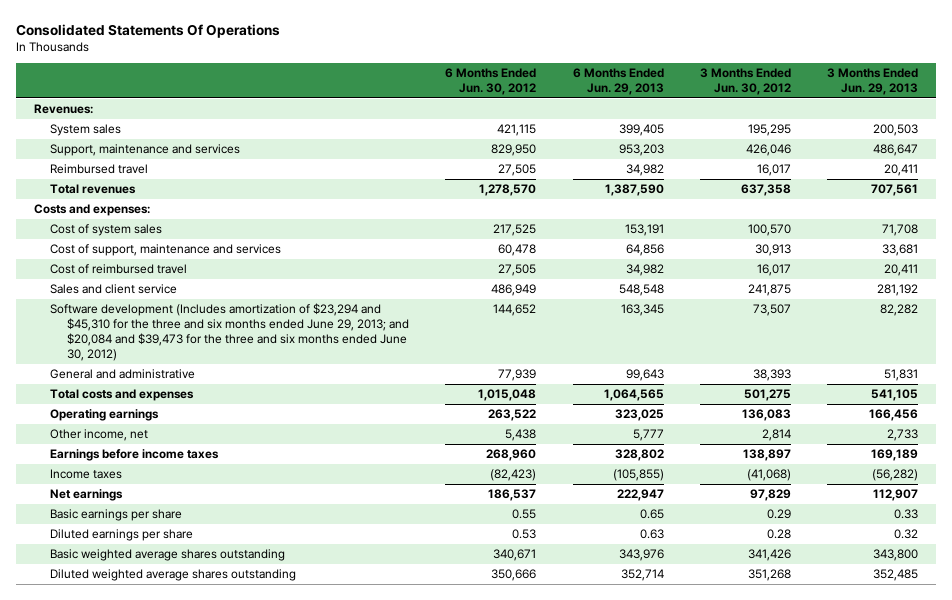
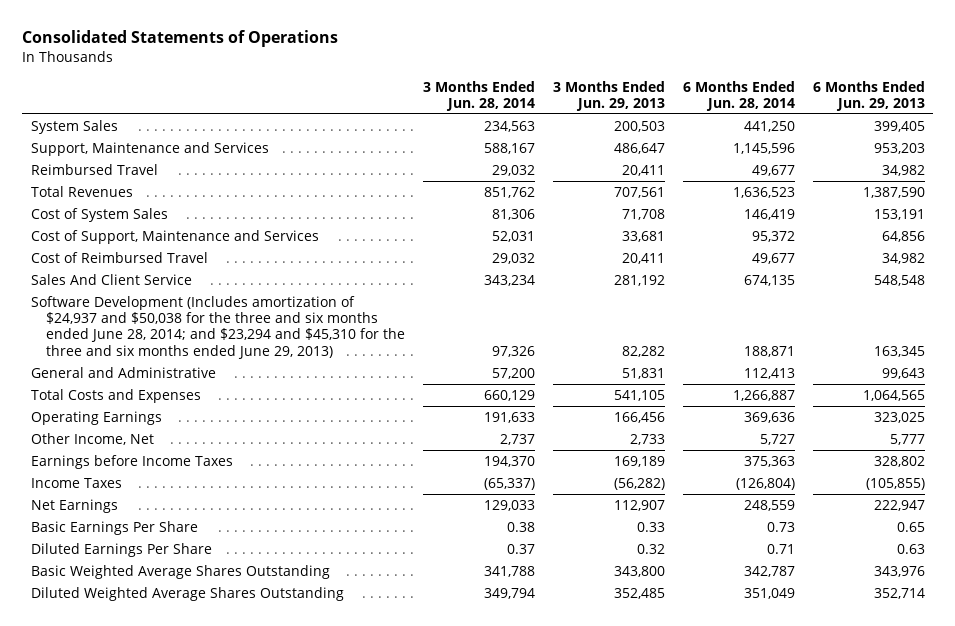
[15,23,280,38] Consolidated Statements Of Operations -> [21,30,338,48] Consolidated Statements of Operations
[445,68,537,96] 6 Months Ended Jun. 30, 2012 -> none
[699,68,791,96] 3 Months Ended Jun. 30, 2012 -> none
none -> [422,80,535,111] 3 Months Ended Jun. 28, 2014
none -> [682,80,795,111] 6 Months Ended Jun. 28, 2014
[33,104,93,115] Revenues: -> none
[33,204,150,217] Costs and expenses: -> none
[50,124,122,137] System sales -> [30,119,118,134] System Sales
[50,144,241,157] Support, maintenance and services -> [30,141,269,156] Support, Maintenance and Services
[50,164,149,175] Reimbursed travel -> [30,163,158,175] Reimbursed Travel
[50,184,137,195] Total revenues -> [30,185,133,197] Total Revenues
[50,224,163,237] Cost of system sales -> [30,207,168,222] Cost of System Sales
[50,244,282,257] Cost of support, maintenance and services -> [30,229,319,244] Cost of Support, Maintenance and Services
[50,264,188,275] Cost of reimbursed travel -> [30,251,208,263] Cost of Reimbursed Travel
[50,284,178,295] Sales and client service -> [30,273,192,285] Sales And Client Service
[50,303,410,362] Software development (Includes amortization of $23,294 and $45,310 for the three and six months ended June 29, 2013; and $20,084 and $39,473 for the three and six months ended June 30, 2012) -> [30,295,406,359] Software Development (Includes amortization of $24,937 and $50,038 for the three and six months ended June 28, 2014; and $23,294 and $45,310 for the three and six months ended June 29, 2013)
[50,369,196,380] General and administrative -> [30,366,216,378] General and Administrative
[50,389,195,402] Total costs and expenses -> [30,388,201,403] Total Costs and Expenses
[50,409,160,422] Operating earnings -> [30,410,162,425] Operating Earnings
[50,429,149,442] Other income, net -> [30,432,154,445] Other Income, Net
[50,449,220,462] Earnings before income taxes -> [30,454,233,469] Earnings before Income Taxes
[50,469,123,480] Income taxes -> [30,477,122,488] Income Taxes
[50,489,124,502] Net earnings -> [30,498,118,513] Net Earnings
[50,509,183,522] Basic earnings per share -> [30,520,198,535] Basic Earnings Per Share
[50,529,194,542] Diluted earnings per share -> [30,542,212,557] Diluted Earnings Per Share
[50,549,286,562] Basic weighted average shares outstanding -> [30,564,330,579] Basic Weighted Average Shares Outstanding
[50,569,297,582] Diluted weighted average shares outstanding -> [30,586,344,601] Diluted Weighted Average Shares Outstanding

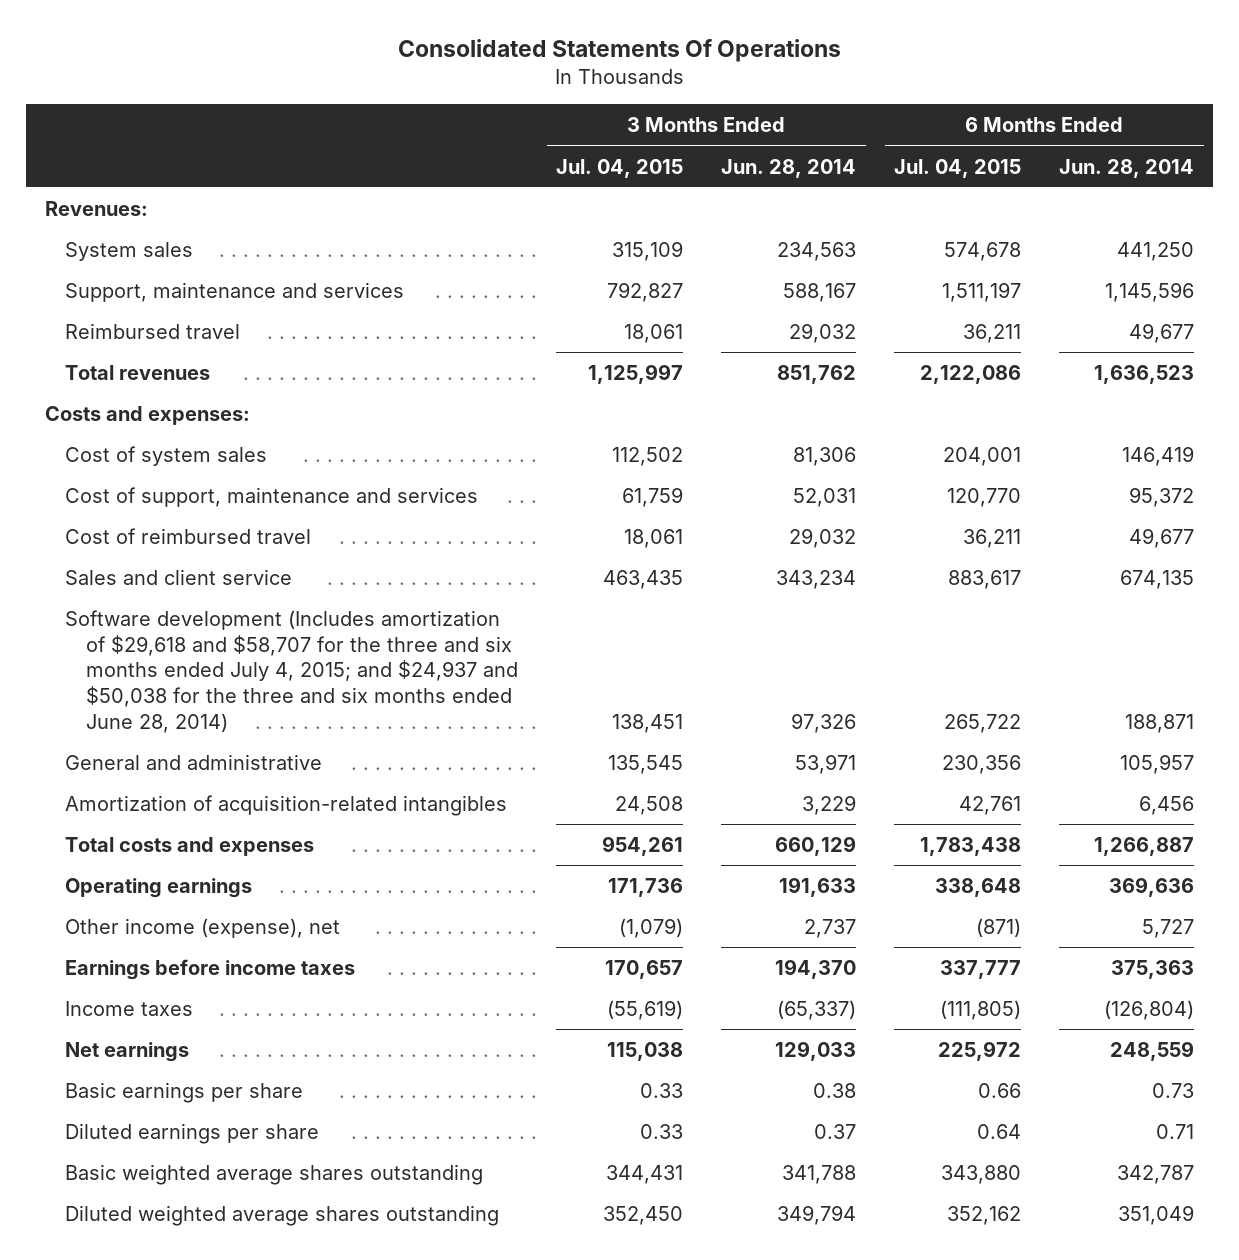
[21,30,338,48] Consolidated Statements of Operations -> [397,39,841,63] Consolidated Statements Of Operations
[552,80,665,111] 3 Months Ended Jun. 29, 2013 -> none
[812,80,925,111] 6 Months Ended Jun. 29, 2013 -> none
none -> [556,158,684,178] Jul. 04, 2015
none -> [894,158,1022,178] Jul. 04, 2015
none -> [44,201,148,217] Revenues:
[30,119,118,134] System Sales -> [65,242,194,262] System sales
[30,141,269,156] Support, Maintenance and Services -> [65,282,405,303] Support, maintenance and services
[30,163,158,175] Reimbursed Travel -> [65,323,241,340] Reimbursed travel
[30,185,133,197] Total Revenues -> [65,365,211,381] Total revenues
none -> [44,406,250,426] Costs and expenses:
[30,207,168,222] Cost of System Sales -> [65,446,268,467] Cost of system sales
[30,229,319,244] Cost of Support, Maintenance and Services -> [65,487,479,508] Cost of support, maintenance and services
[30,251,208,263] Cost of Reimbursed Travel -> [65,528,312,545] Cost of reimbursed travel
[30,273,192,285] Sales And Client Service -> [65,569,293,586] Sales and client service
[30,295,406,359] Software Development (Includes amortization of $24,937 and $50,038 for the three and six months ended June 28, 2014; and $23,294 and $45,310 for the three and six months ended June 29, 2013) -> [65,610,519,733] Software development (Includes amortization of $29,618 and $58,707 for the three and six months ended July 4, 2015; and $24,937 and $50,038 for the three and six months ended June 28, 2014)
[30,366,216,378] General and Administrative -> [65,754,323,771] General and administrative
[491,367,535,379] 57,200 -> [795,754,857,775] 53,971
[743,367,795,379] 112,413 -> [1120,754,1195,775] 105,957
none -> [65,795,508,817] Amortization of acquisition-related intangibles
[30,388,201,403] Total Costs and Expenses -> [65,837,315,857] Total costs and expenses
[30,410,162,425] Operating Earnings -> [65,878,253,899] Operating earnings
[30,432,154,445] Other Income, Net -> [65,918,341,939] Other income (expense), net
[30,454,233,469] Earnings before Income Taxes -> [65,959,356,981] Earnings before income taxes
[30,477,122,488] Income Taxes -> [65,1001,194,1017] Income taxes
[30,498,118,513] Net Earnings -> [65,1042,190,1063] Net earnings
[30,520,198,535] Basic Earnings Per Share -> [65,1082,304,1104] Basic earnings per share
[30,542,212,557] Diluted Earnings Per Share -> [65,1123,320,1145] Diluted earnings per share
[30,564,330,579] Basic Weighted Average Shares Outstanding -> [65,1164,484,1186] Basic weighted average shares outstanding
[30,586,344,601] Diluted Weighted Average Shares Outstanding -> [65,1205,500,1227] Diluted weighted average shares outstanding

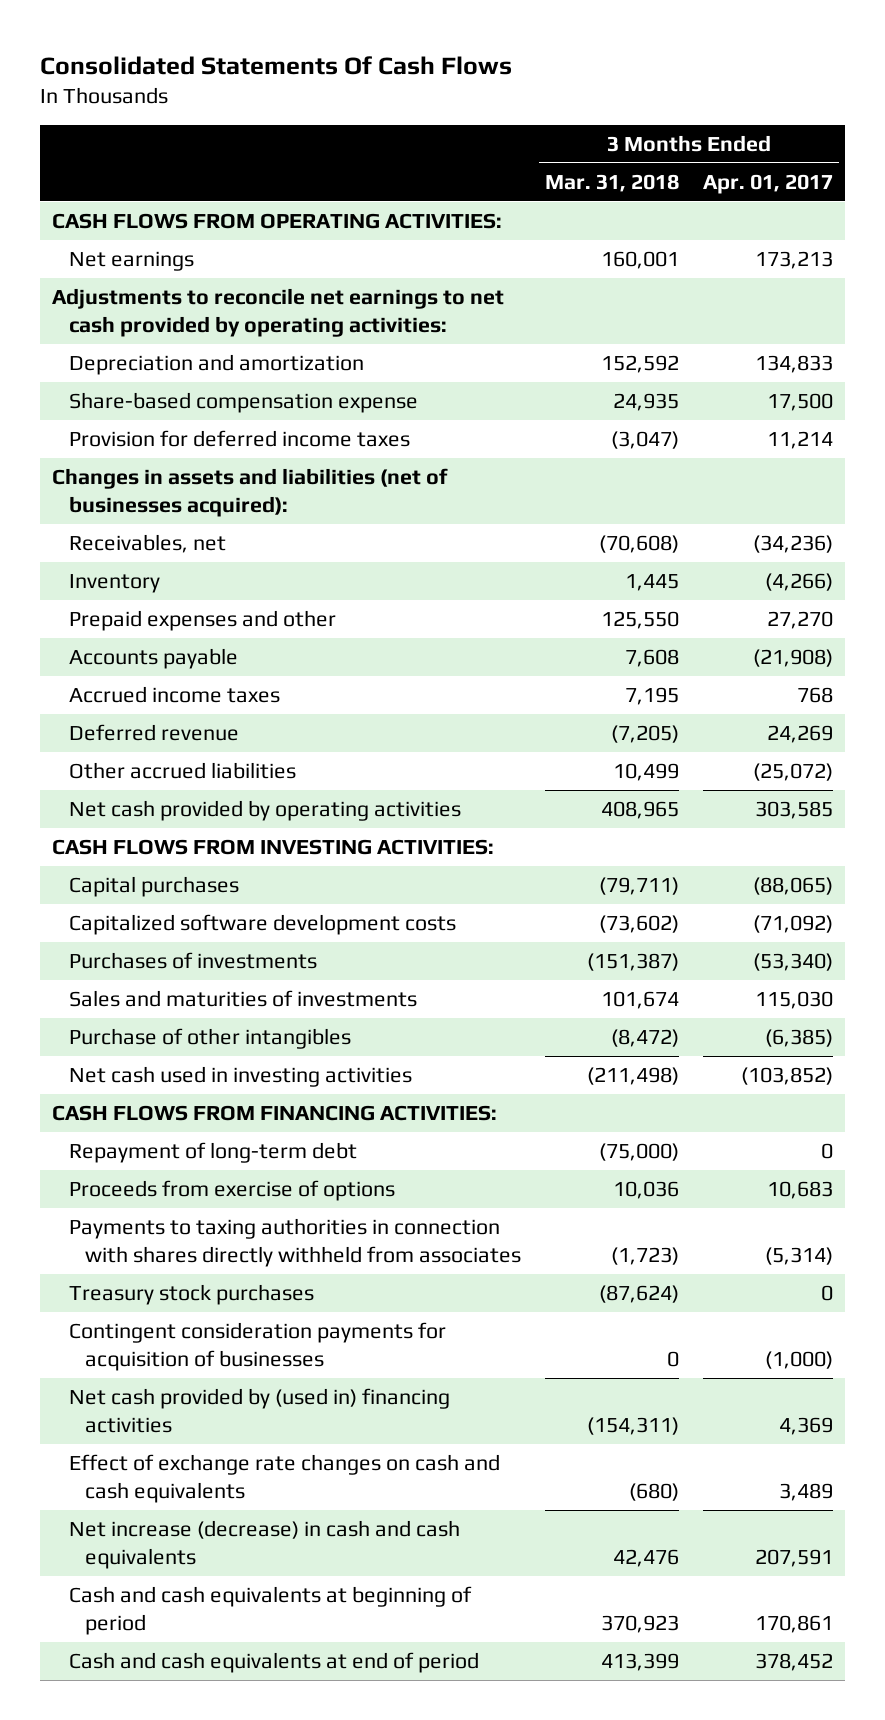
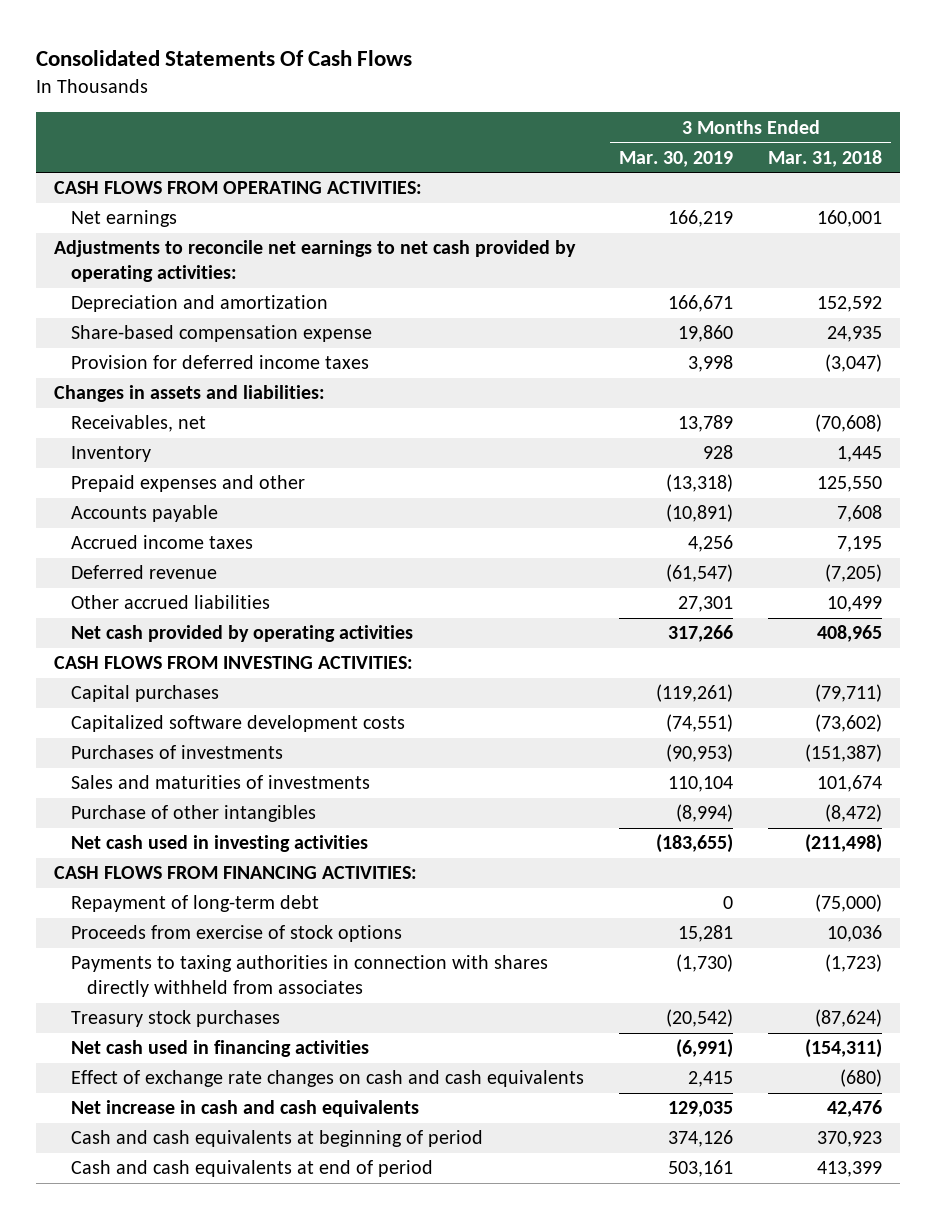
[703,173,834,194] Apr. 01, 2017 -> none
none -> [618,150,733,167] Mar. 30, 2019
[52,468,449,517] Changes in assets and liabilities (net of businesses acquired): -> [53,385,325,403] Changes in assets and liabilities:
[68,1180,395,1202] Proceeds from exercise of options -> [70,925,402,943] Proceeds from exercise of stock options
[68,1322,446,1371] Contingent consideration payments for acquisition of businesses -> none
[68,1388,450,1433] Net cash provided by (used in) financing activities -> [70,1040,369,1058] Net cash used in financing activities
[68,1520,460,1569] Net increase (decrease) in cash and cash equivalents -> [70,1100,419,1118] Net increase in cash and cash equivalents

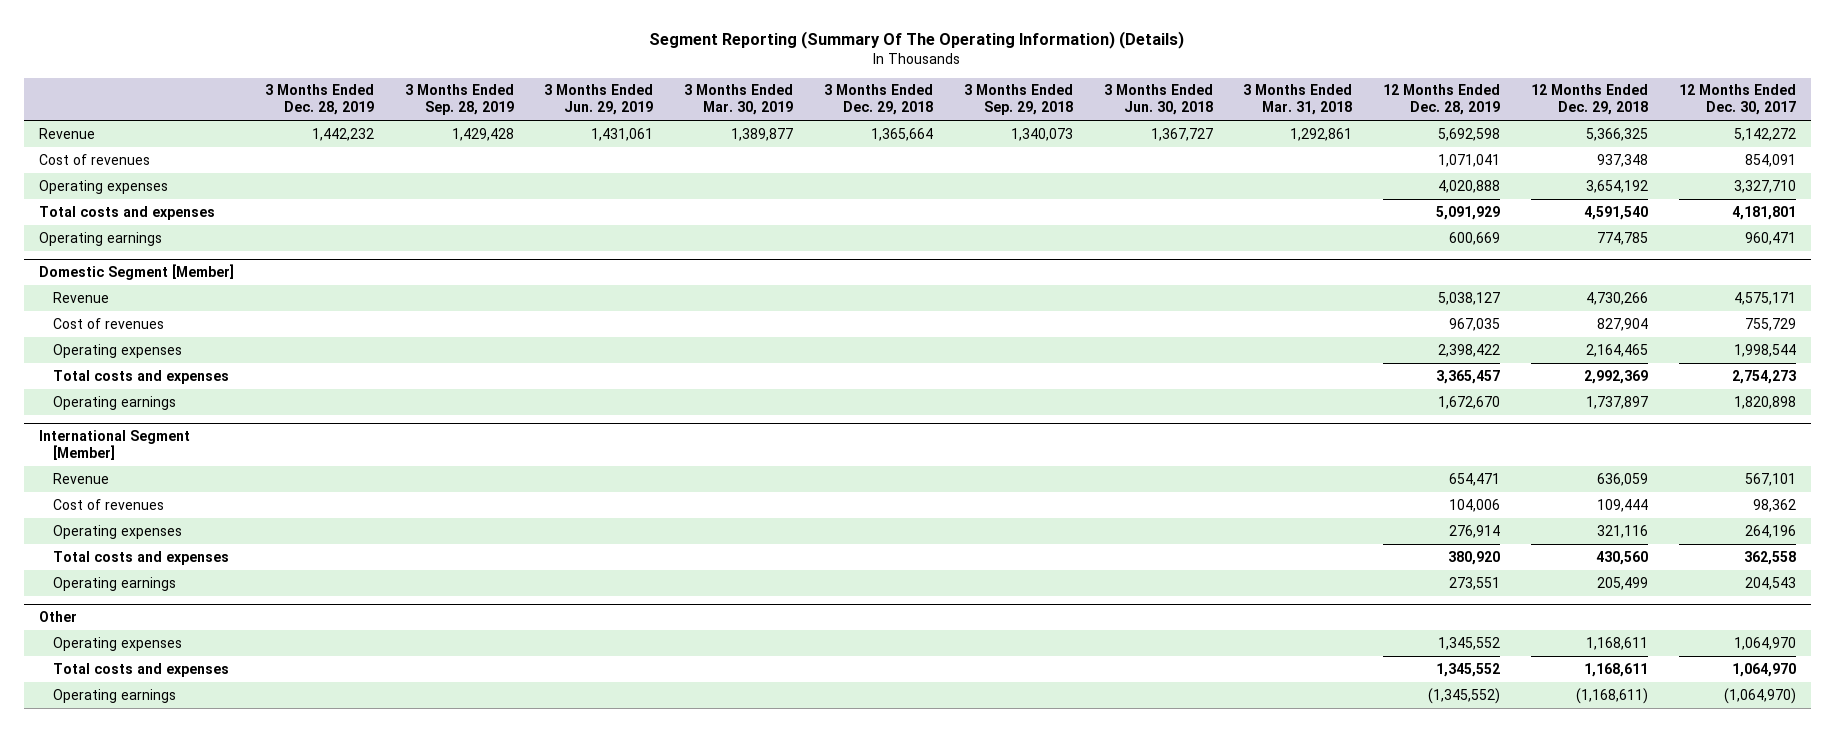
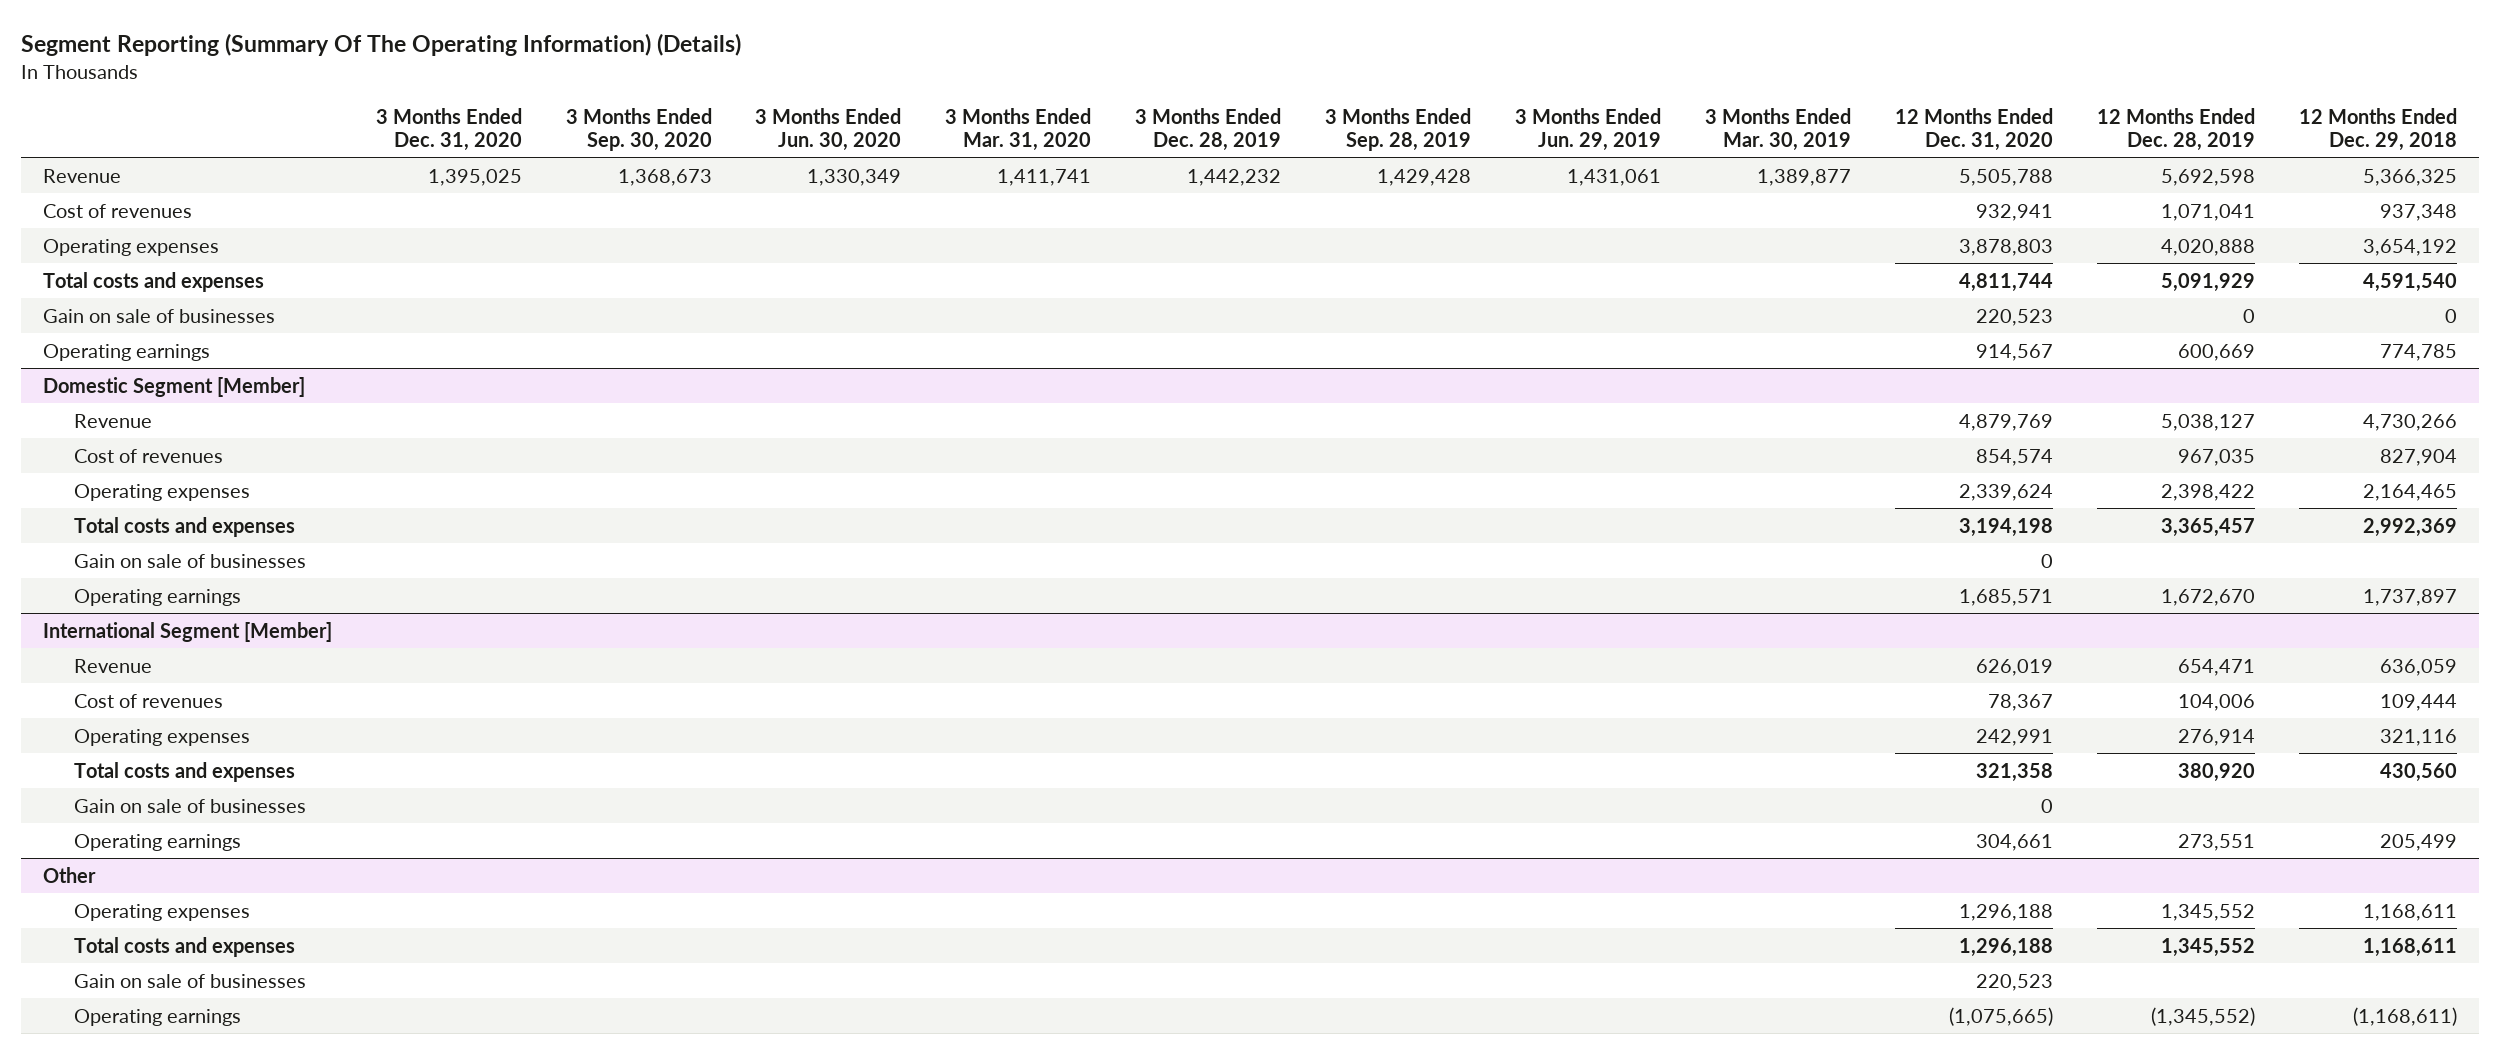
[823,84,933,116] 3 Months Ended Dec. 29, 2018 -> none
[963,84,1073,116] 3 Months Ended Sep. 29, 2018 -> none
[1103,84,1213,116] 3 Months Ended Jun. 30, 2018 -> none
[1243,84,1353,116] 3 Months Ended Mar. 31, 2018 -> none
[1678,84,1796,116] 12 Months Ended Dec. 30, 2017 -> none
none -> [375,107,522,151] 3 Months Ended Dec. 31, 2020
none -> [565,107,712,151] 3 Months Ended Sep. 30, 2020
none -> [755,107,902,151] 3 Months Ended Jun. 30, 2020
none -> [945,107,1092,151] 3 Months Ended Mar. 31, 2020
none -> [1894,107,2053,151] 12 Months Ended Dec. 31, 2020
none -> [42,308,275,323] Gain on sale of businesses
none -> [73,553,306,568] Gain on sale of businesses
none -> [73,798,306,813] Gain on sale of businesses
none -> [73,973,306,988] Gain on sale of businesses

